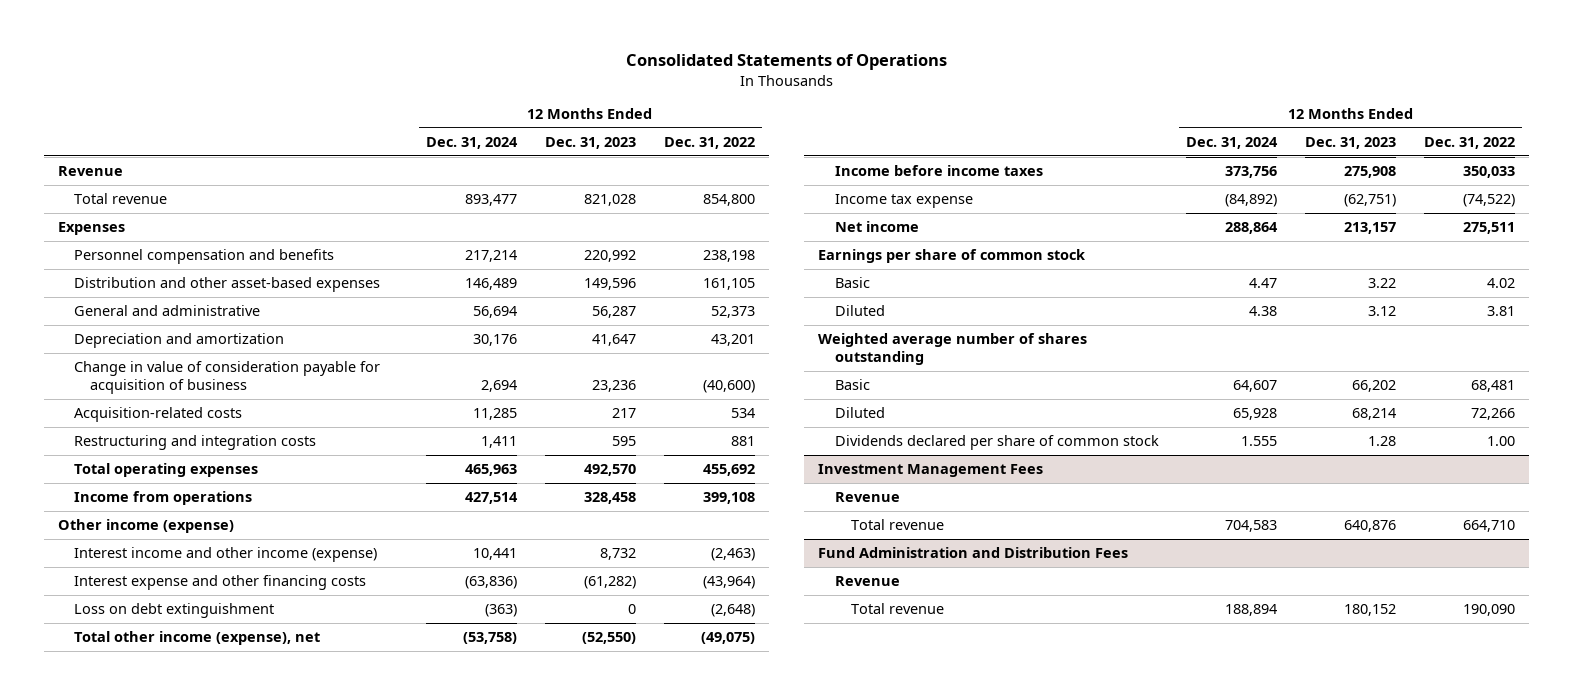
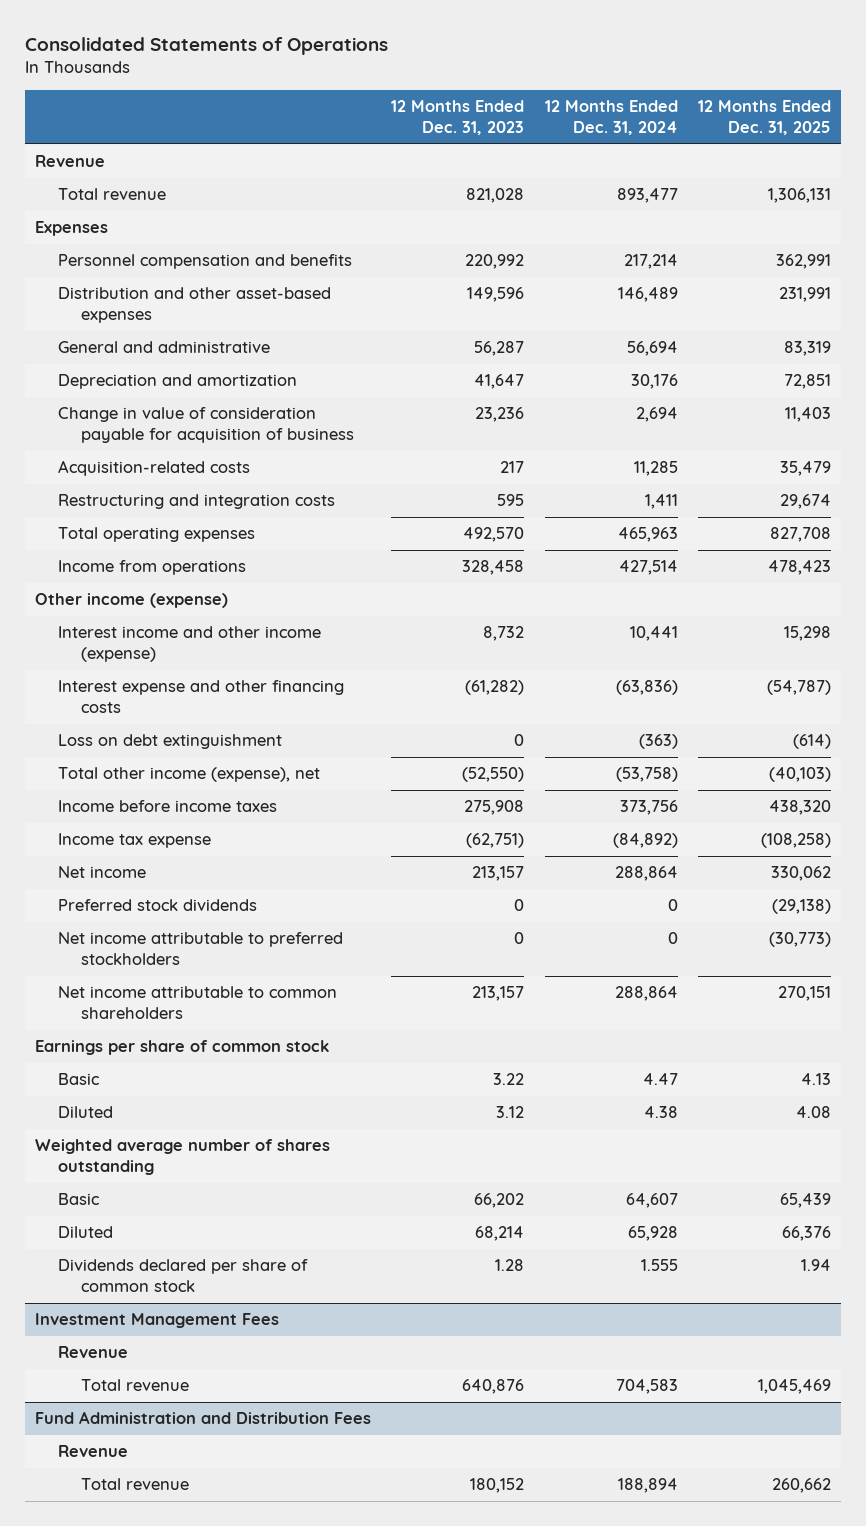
[663,137,755,150] Dec. 31, 2022 -> none
none -> [698,100,832,136] 12 Months Ended Dec. 31, 2025
none -> [57,899,257,912] Preferred stock dividends
none -> [57,932,343,966] Net income attributable to preferred stockholders
none -> [57,986,337,1020] Net income attributable to common shareholders

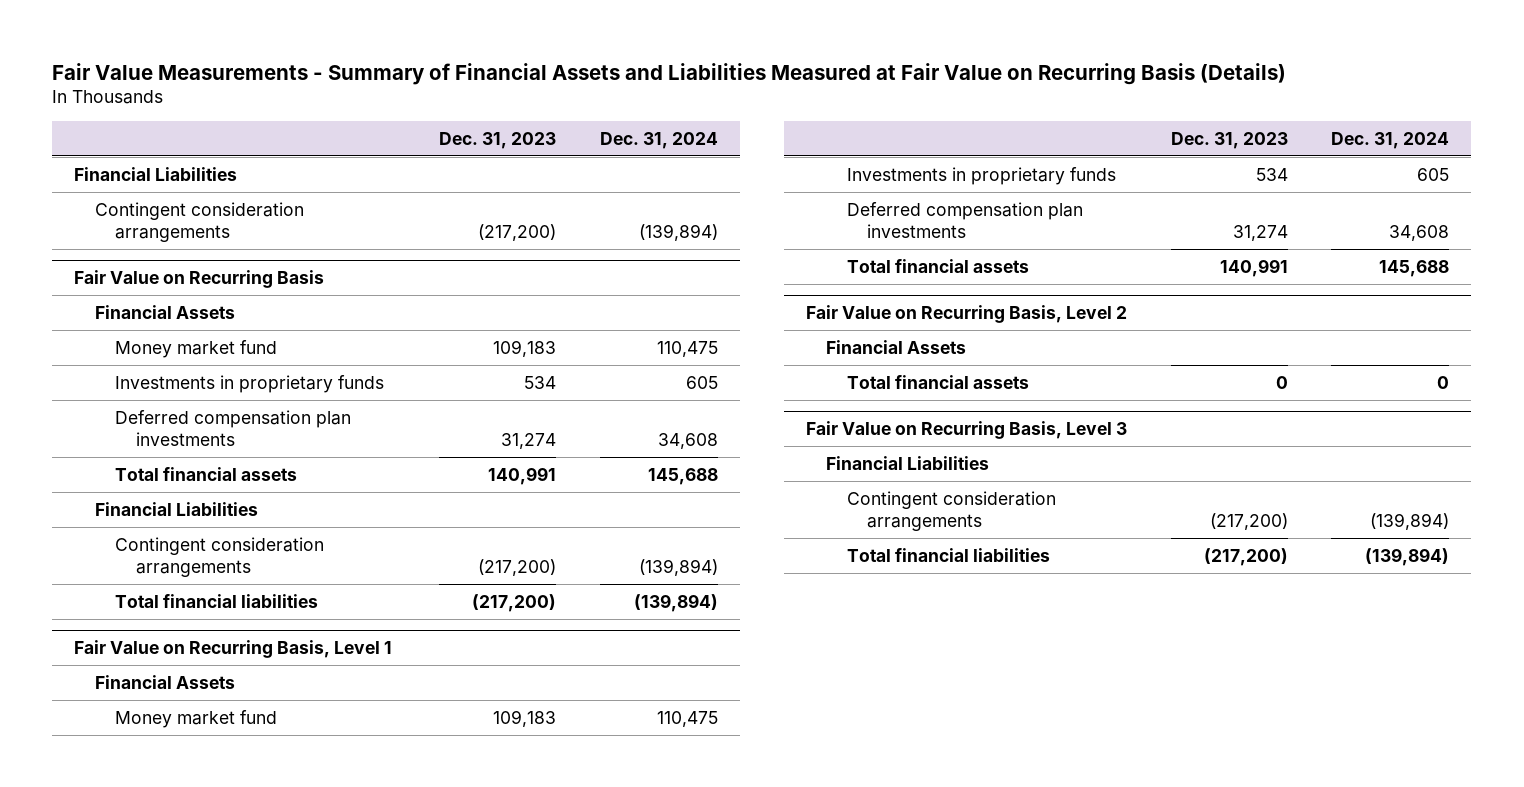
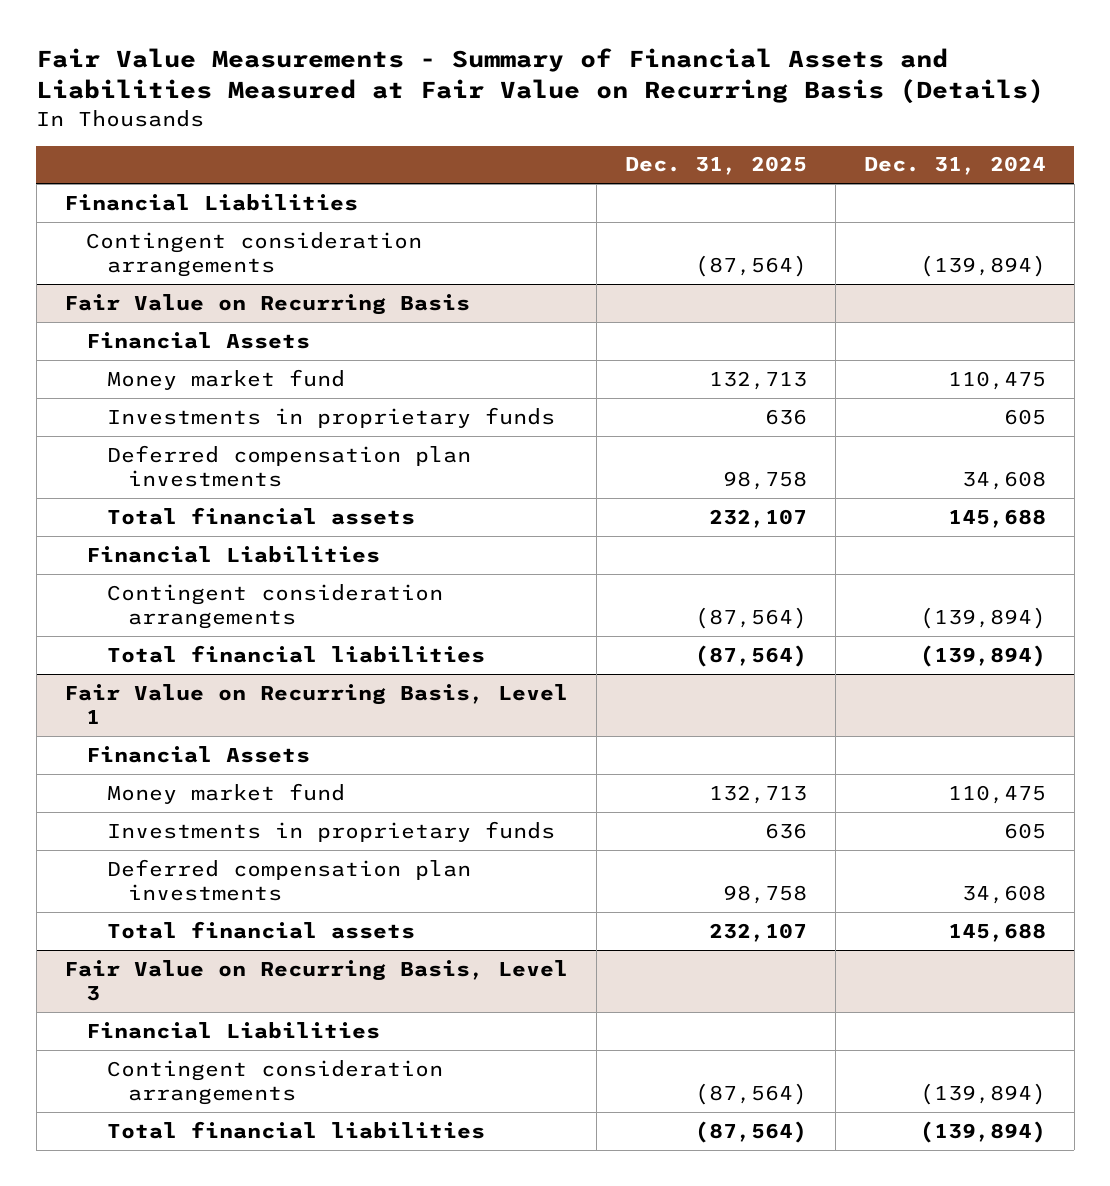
[439,131,557,149] Dec. 31, 2023 -> none
none -> [625,156,808,176] Dec. 31, 2025
[805,305,1127,324] Fair Value on Recurring Basis, Level 2 -> none
[826,339,967,354] Financial Assets -> none
[846,374,1029,389] Total financial assets -> none

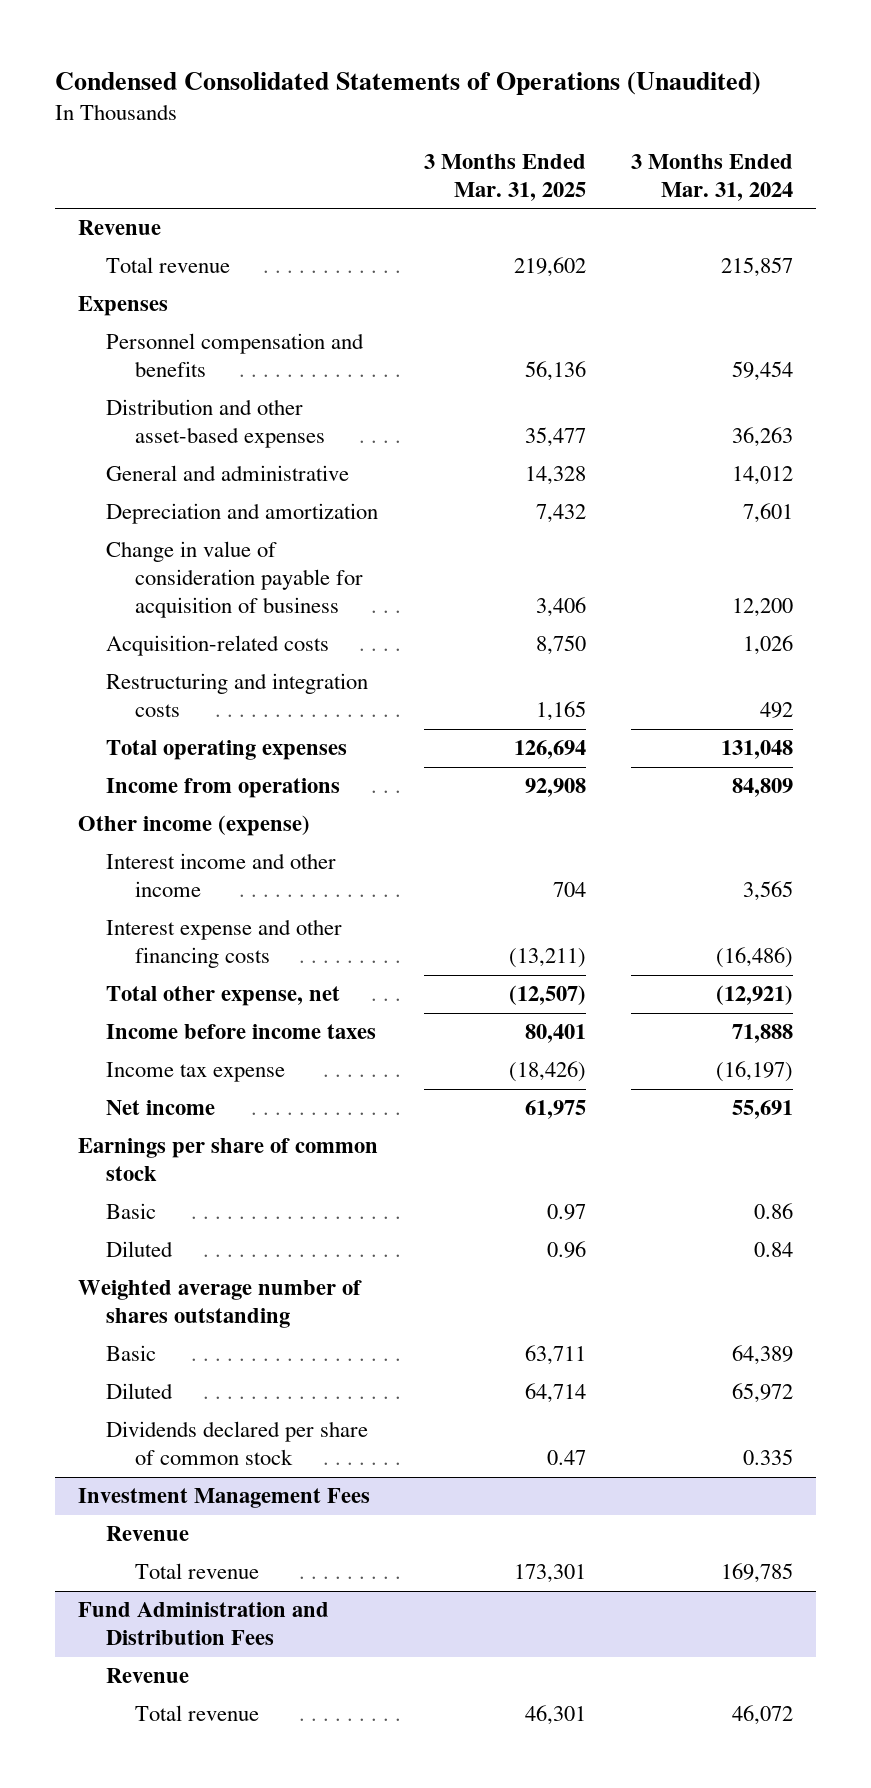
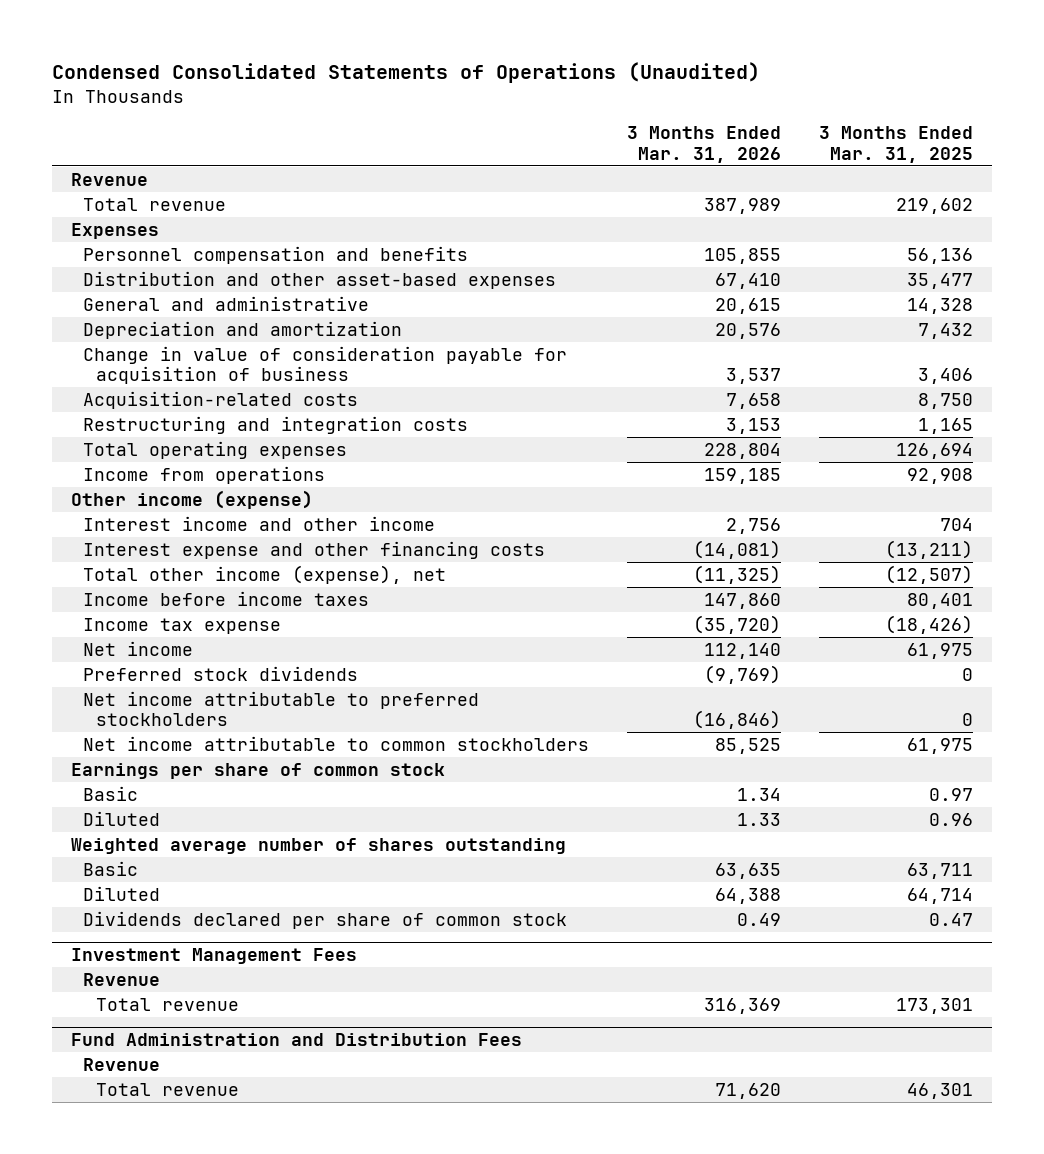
[631,153,794,201] 3 Months Ended Mar. 31, 2024 -> none
none -> [627,126,782,163] 3 Months Ended Mar. 31, 2026
[106,986,341,1007] Total other expense, net -> [83,564,447,584] Total other income (expense), net
none -> [83,665,359,681] Preferred stock dividends
none -> [83,690,480,727] Net income attributable to preferred stockholders
none -> [83,735,590,751] Net income attributable to common stockholders

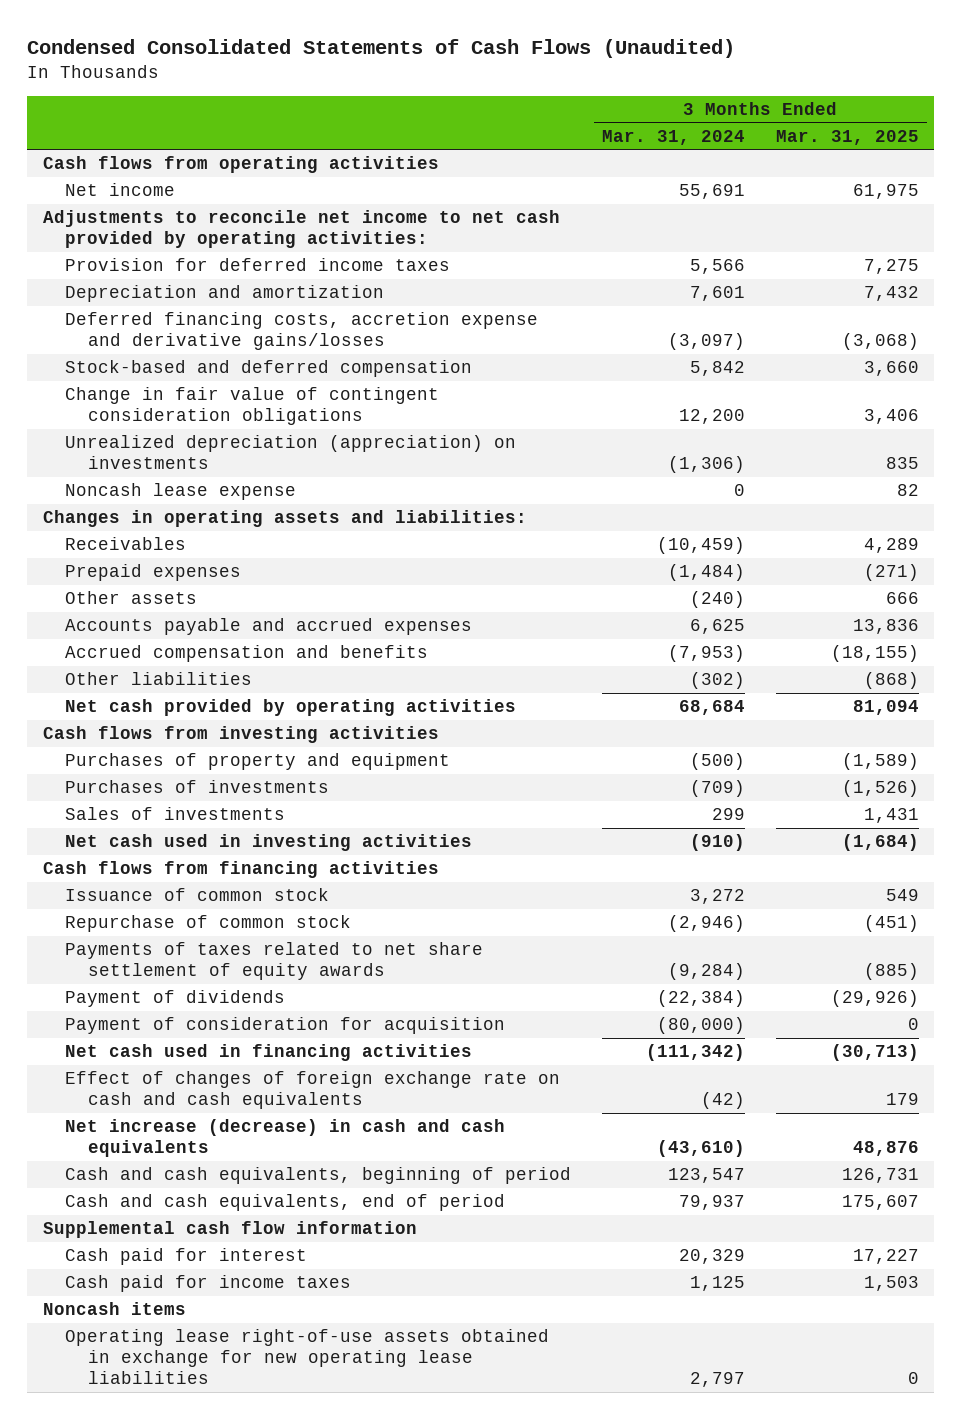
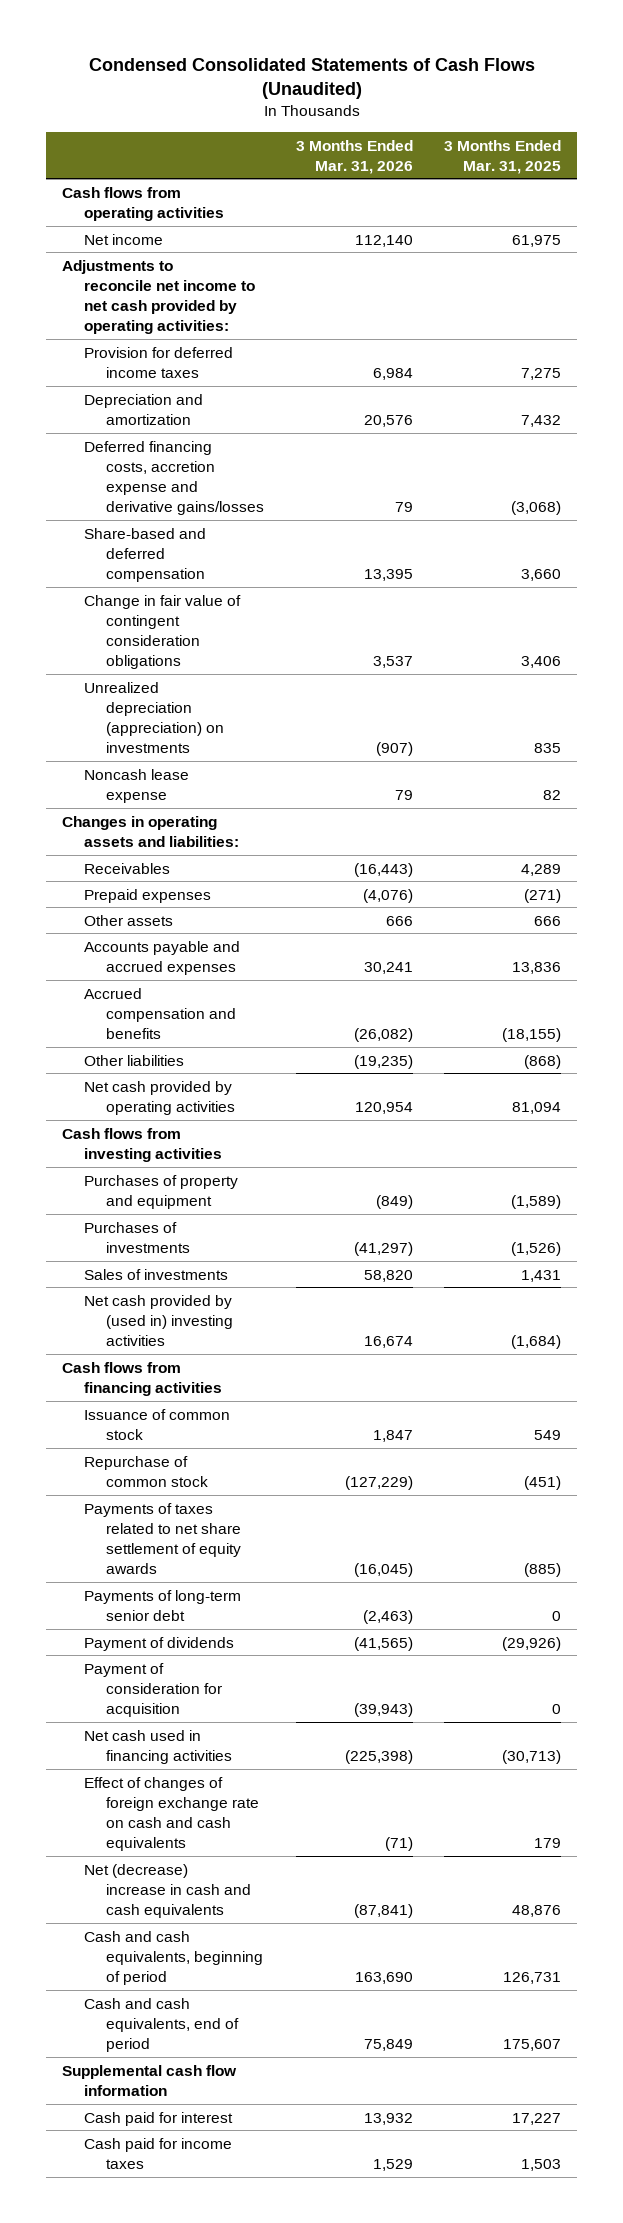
[602,129,746,145] Mar. 31, 2024 -> none
none -> [295,139,413,174] 3 Months Ended Mar. 31, 2026
[65,360,473,378] Stock-based and deferred compensation -> [84,527,207,583] Share-based and deferred compensation
[65,834,473,852] Net cash used in investing activities -> [84,1294,234,1347] Net cash provided by (used in) investing activities
none -> [84,1589,242,1621] Payments of long-term senior debt
[65,1119,506,1158] Net increase (decrease) in cash and cash equivalents -> [84,1863,252,1919] Net (decrease) increase in cash and cash equivalents
[42,1302,186,1316] Noncash items -> none
[65,1329,550,1385] Operating lease right-of-use assets obtained in exchange for new operating lease liabilities -> none

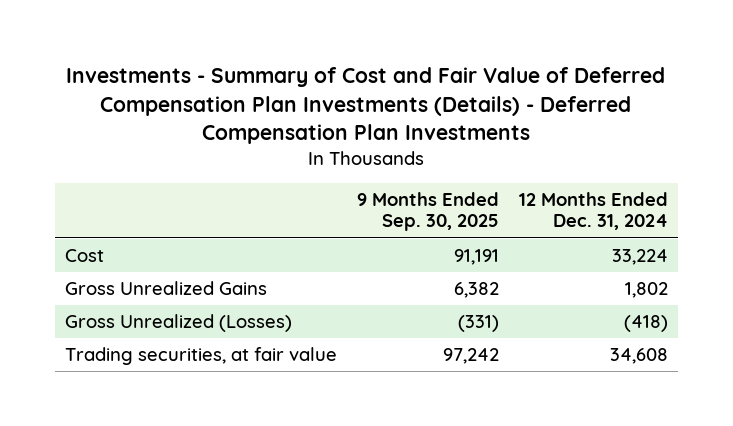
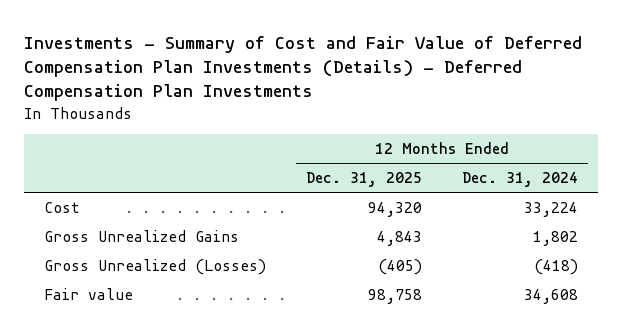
[356,192,499,232] 9 Months Ended Sep. 30, 2025 -> none
none -> [306,172,423,188] Dec. 31, 2025
[64,347,337,366] Trading securities, at fair value -> [44,287,134,300] Fair value

